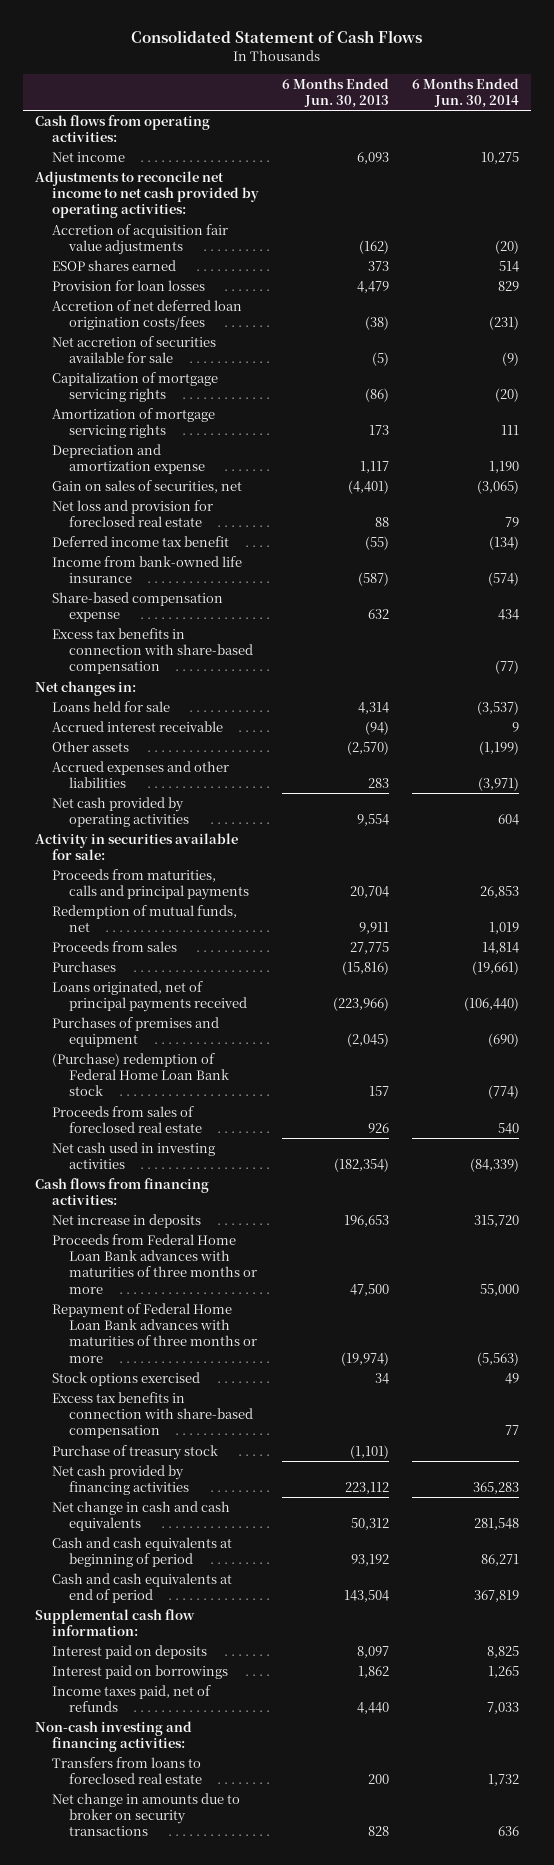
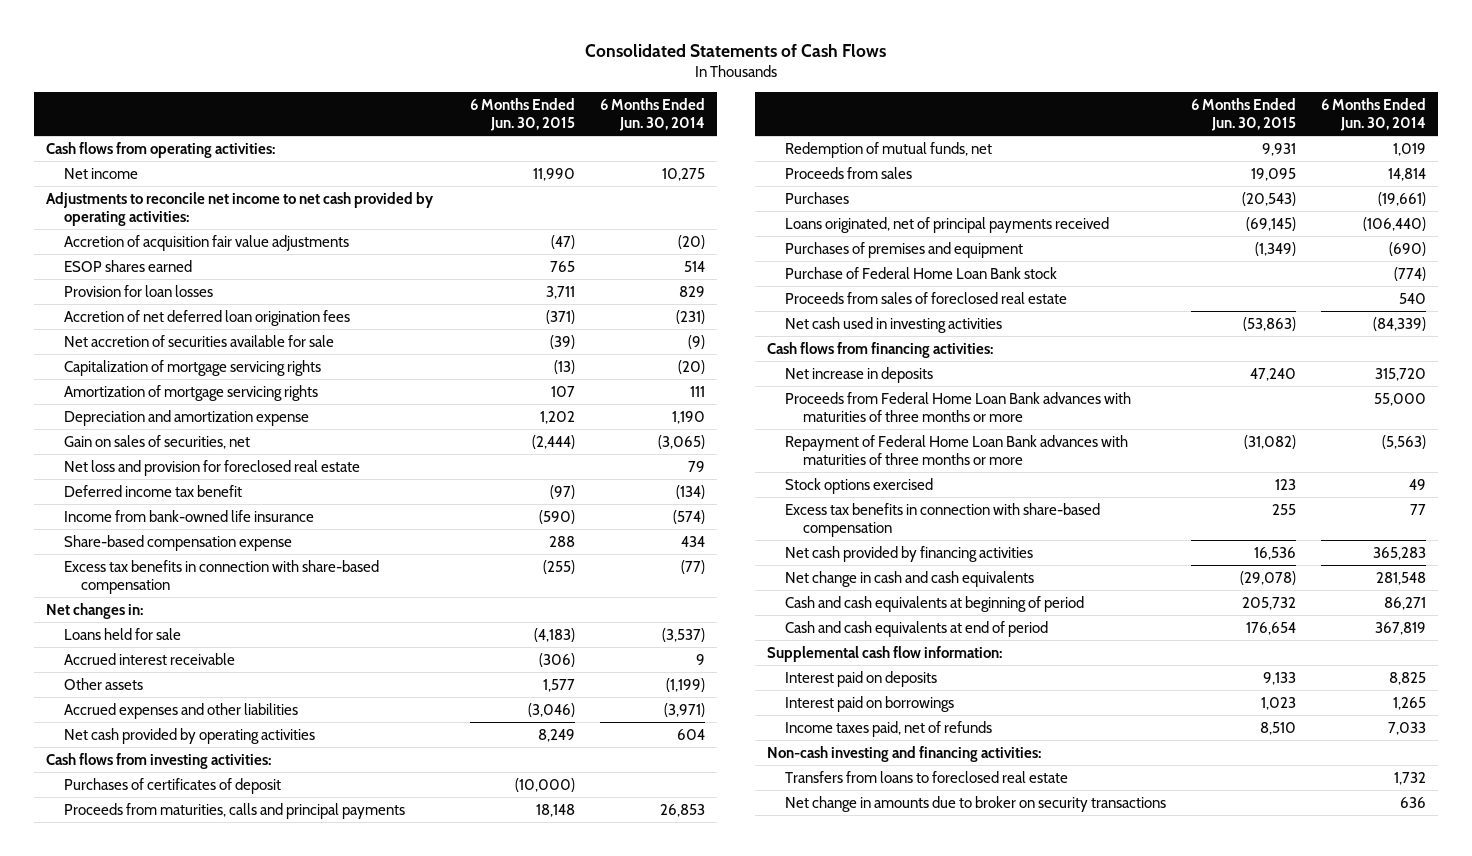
[130,30,422,44] Consolidated Statement of Cash Flows -> [584,43,886,57] Consolidated Statements of Cash Flows
[282,77,390,109] 6 Months Ended Jun. 30, 2013 -> none
none -> [469,97,575,132] 6 Months Ended Jun. 30, 2015
[51,299,242,331] Accretion of net deferred loan origination costs/fees -> [63,309,350,326] Accretion of net deferred loan origination fees
[34,832,238,861] Activity in securities available for sale: -> none
none -> [46,752,272,769] Cash flows from investing activities:
none -> [63,777,281,794] Purchases of certificates of deposit
[51,1052,230,1097] (Purchase) redemption of Federal Home Loan Bank stock -> [784,266,1057,279] Purchase of Federal Home Loan Bank stock
[51,1444,218,1460] Purchase of treasury stock -> none

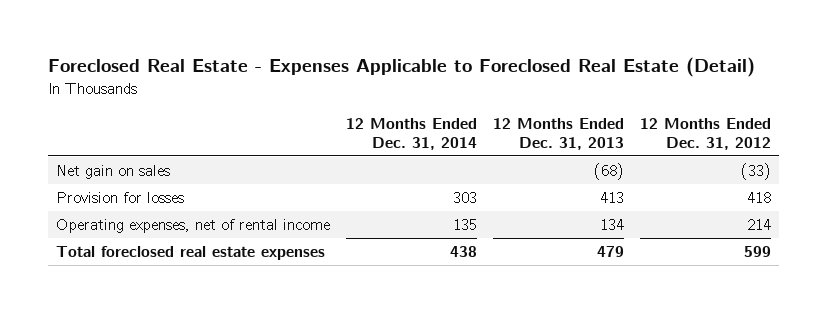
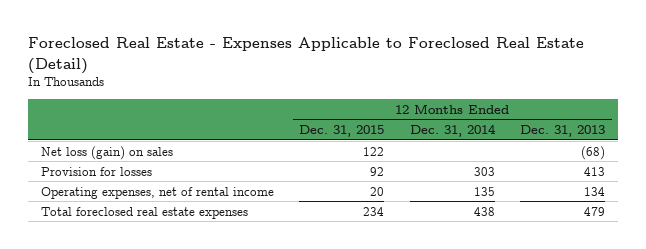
[639,117,771,150] 12 Months Ended Dec. 31, 2012 -> none
none -> [299,125,385,138] Dec. 31, 2015
[55,164,170,179] Net gain on sales -> [40,145,173,160] Net loss (gain) on sales

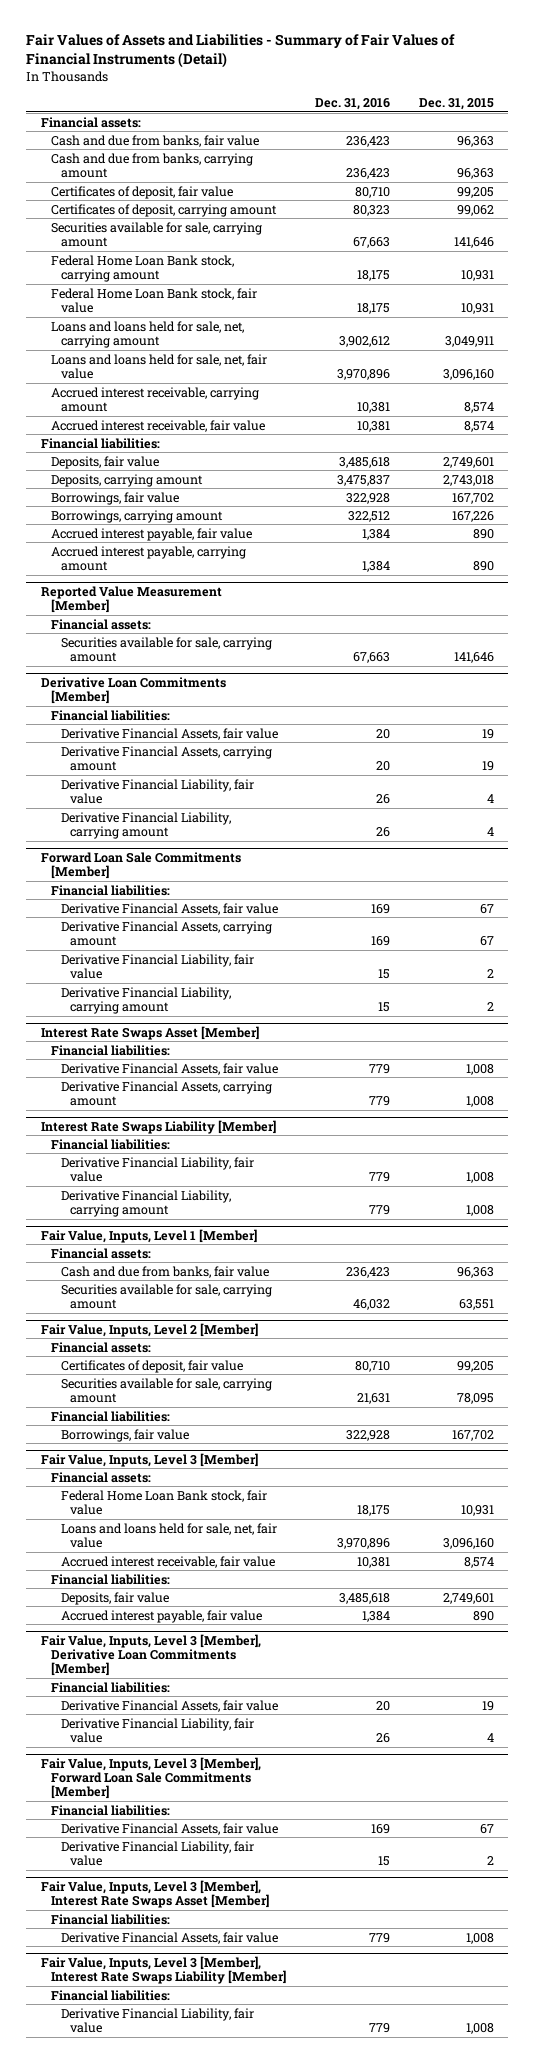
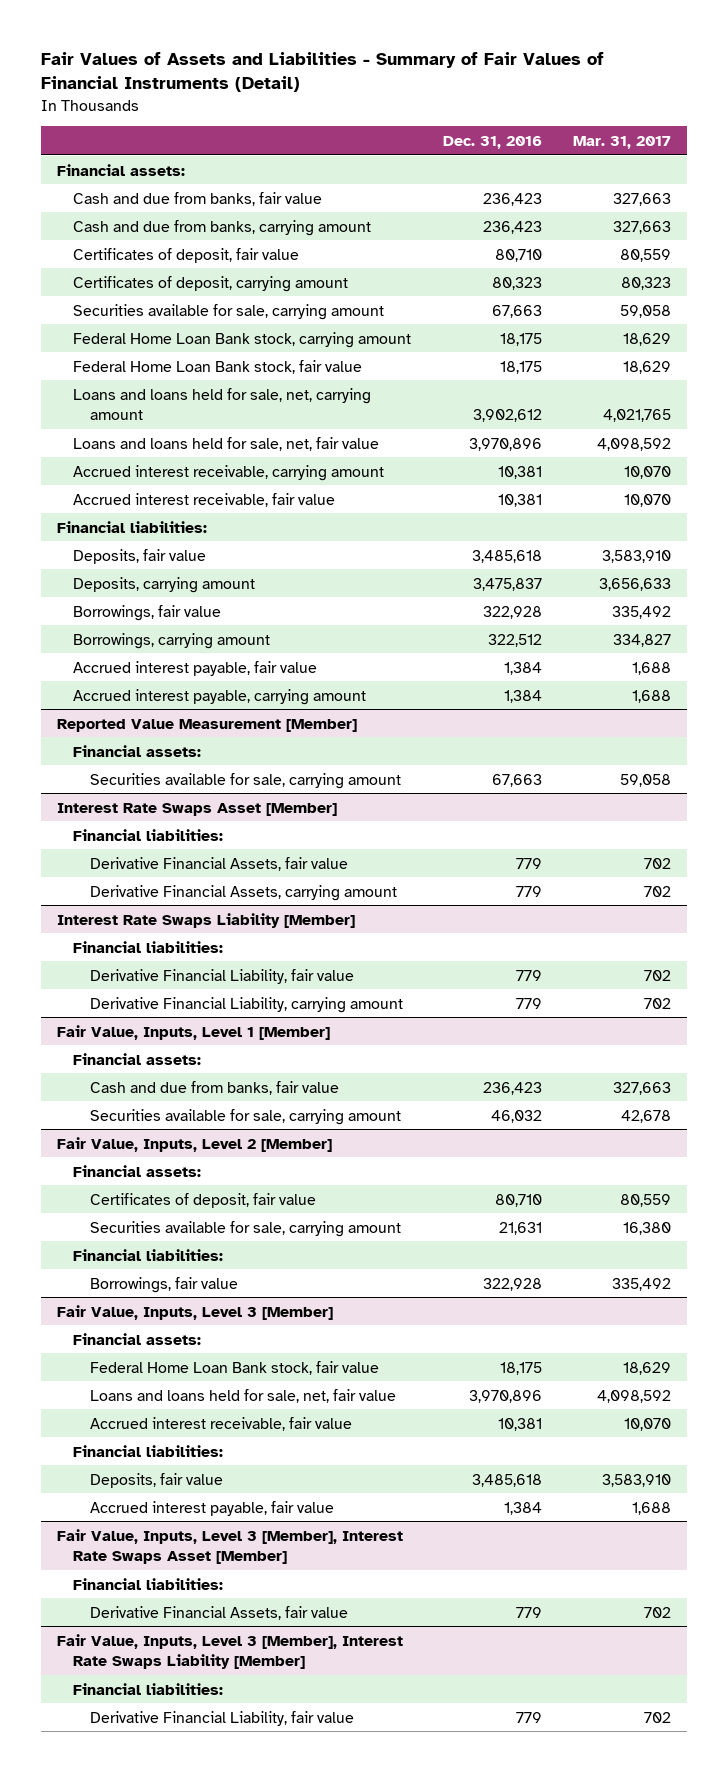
[418,97,494,110] Dec. 31, 2015 -> none
none -> [572,135,671,149] Mar. 31, 2017
[40,676,226,705] Derivative Loan Commitments [Member] -> none
[50,709,170,721] Financial liabilities: -> none
[60,727,278,740] Derivative Financial Assets, fair value -> none
[60,745,272,771] Derivative Financial Assets, carrying amount -> none
[60,778,254,804] Derivative Financial Liability, fair value -> none
[60,811,231,839] Derivative Financial Liability, carrying amount -> none
[40,851,241,880] Forward Loan Sale Commitments [Member] -> none
[50,884,170,896] Financial liabilities: -> none
[60,902,278,915] Derivative Financial Assets, fair value -> none
[60,920,272,946] Derivative Financial Assets, carrying amount -> none
[60,953,254,979] Derivative Financial Liability, fair value -> none
[60,986,231,1014] Derivative Financial Liability, carrying amount -> none
[40,1633,261,1677] Fair Value, Inputs, Level 3 [Member], Derivative Loan Commitments [Member] -> none
[50,1681,170,1693] Financial liabilities: -> none
[60,1699,278,1712] Derivative Financial Assets, fair value -> none
[60,1717,254,1743] Derivative Financial Liability, fair value -> none
[40,1756,261,1800] Fair Value, Inputs, Level 3 [Member], Forward Loan Sale Commitments [Member] -> none
[50,1804,170,1816] Financial liabilities: -> none
[60,1822,278,1835] Derivative Financial Assets, fair value -> none
[60,1840,254,1866] Derivative Financial Liability, fair value -> none

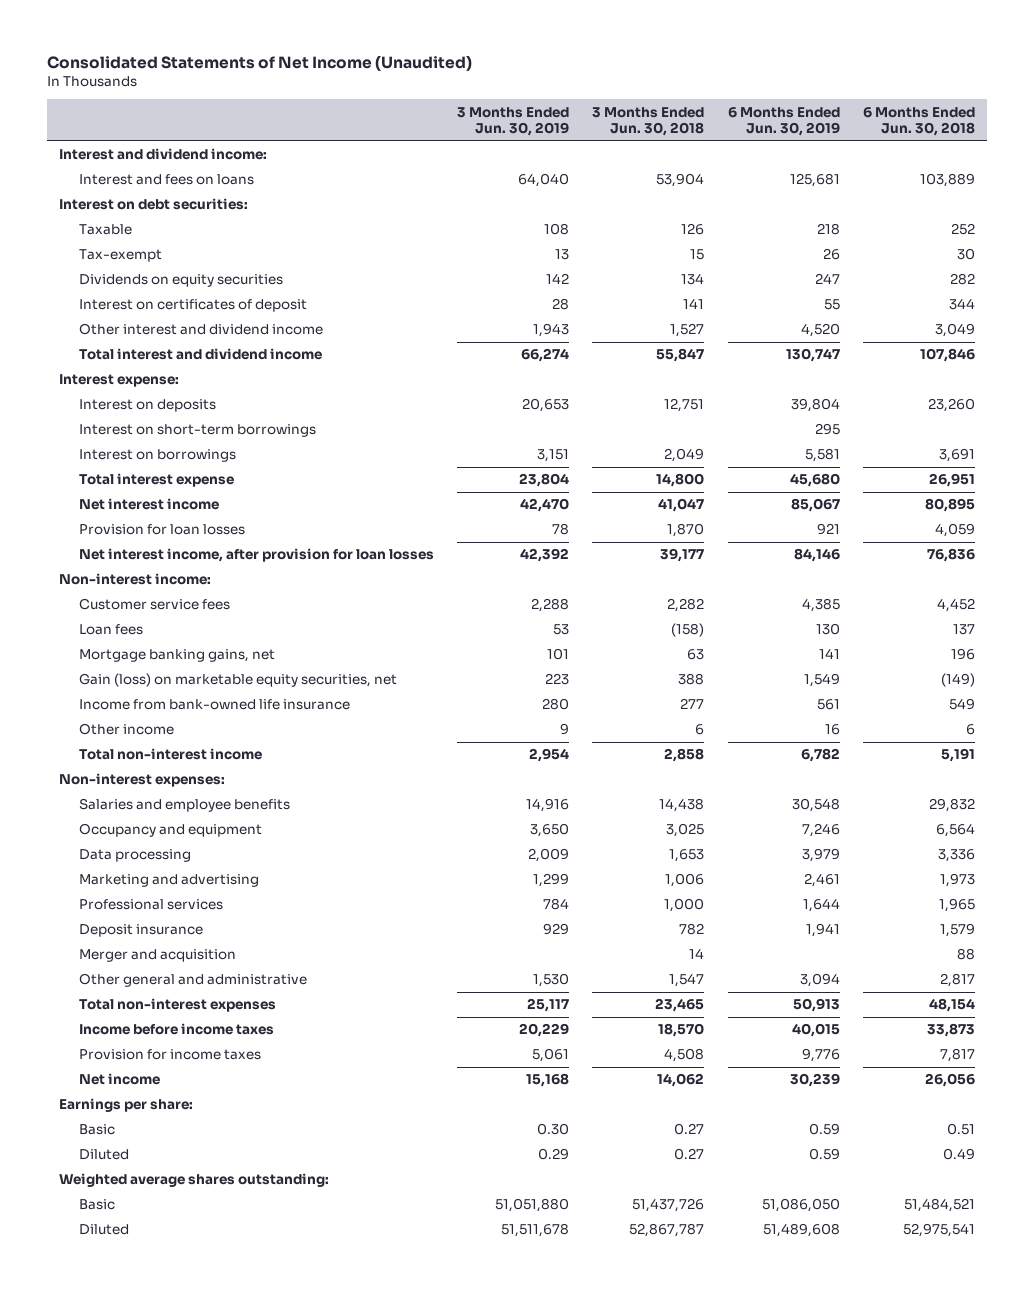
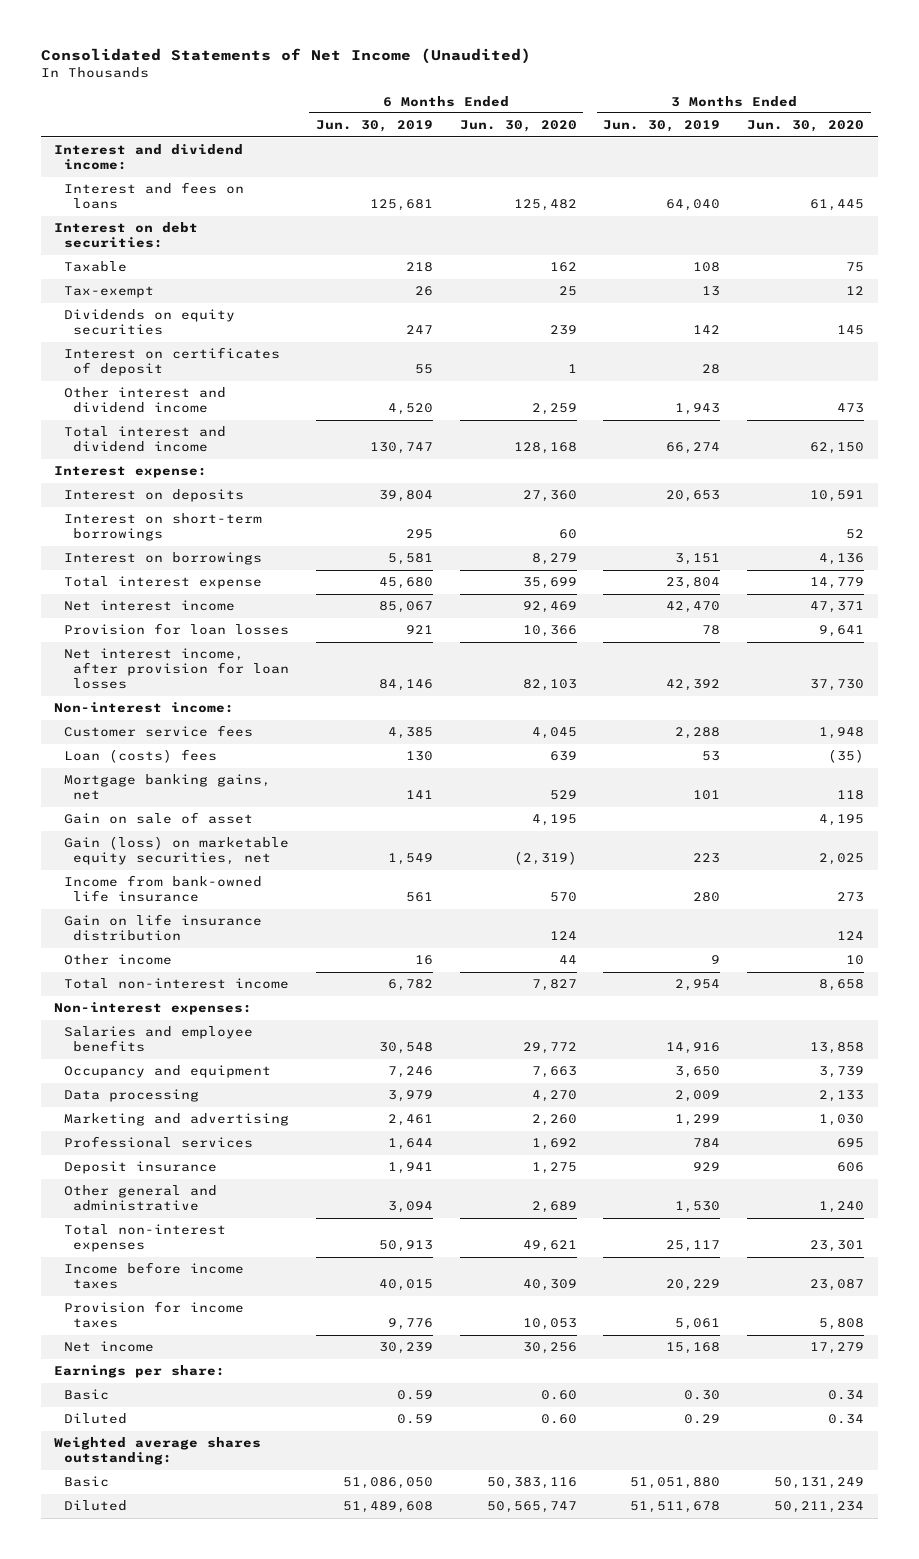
[592,106,705,136] 3 Months Ended Jun. 30, 2018 -> none
[862,106,975,136] 6 Months Ended Jun. 30, 2018 -> none
none -> [459,120,577,133] Jun. 30, 2020
none -> [747,120,865,133] Jun. 30, 2020
[78,624,143,636] Loan fees -> [63,749,217,764] Loan (costs) fees
none -> [63,812,253,825] Gain on sale of asset
none -> [63,914,262,942] Gain on life insurance distribution
[78,949,236,963] Merger and acquisition -> none

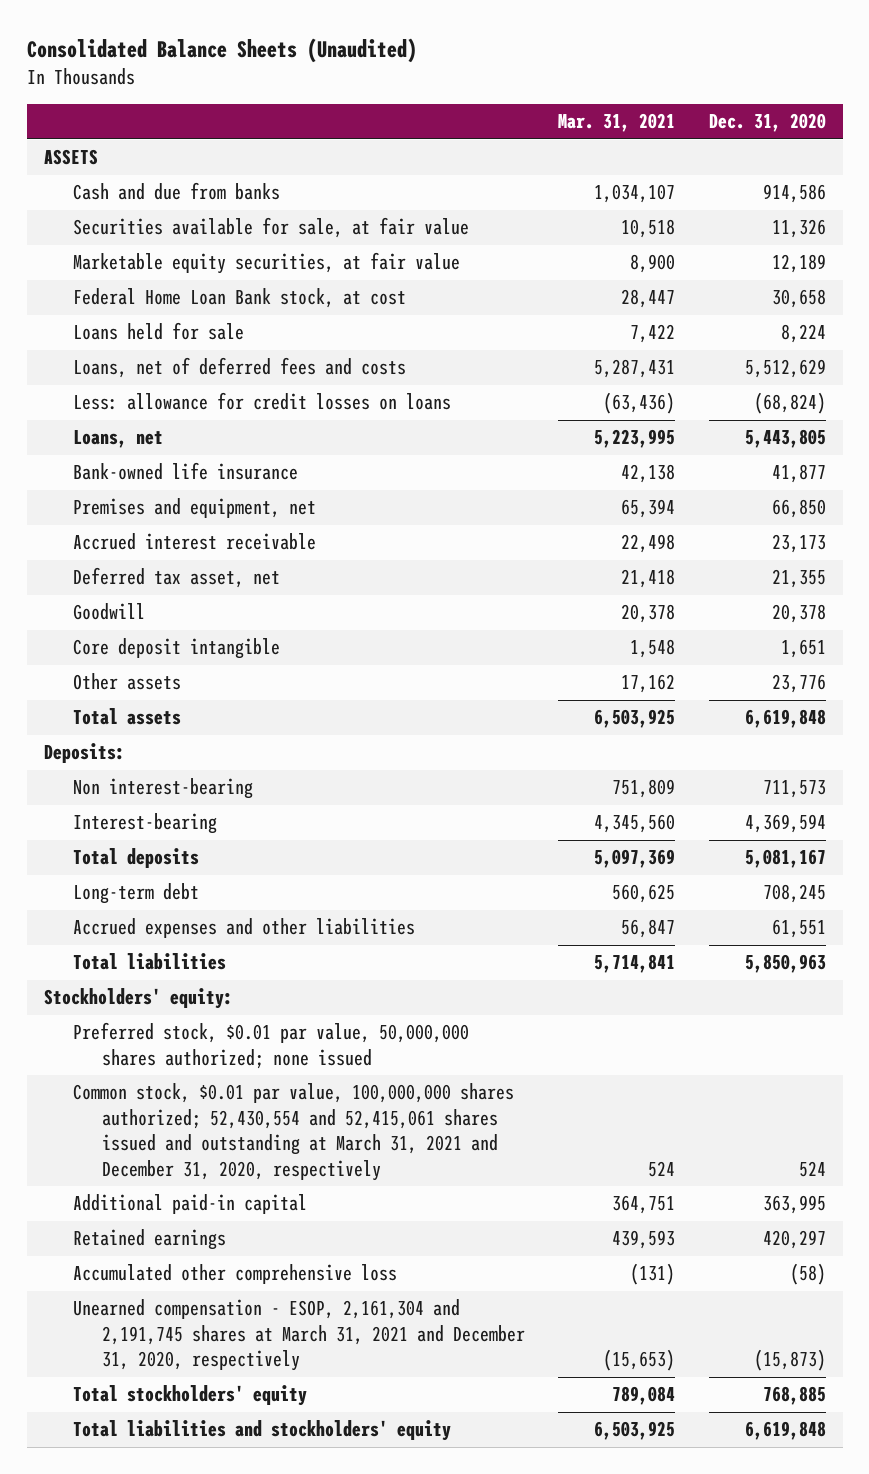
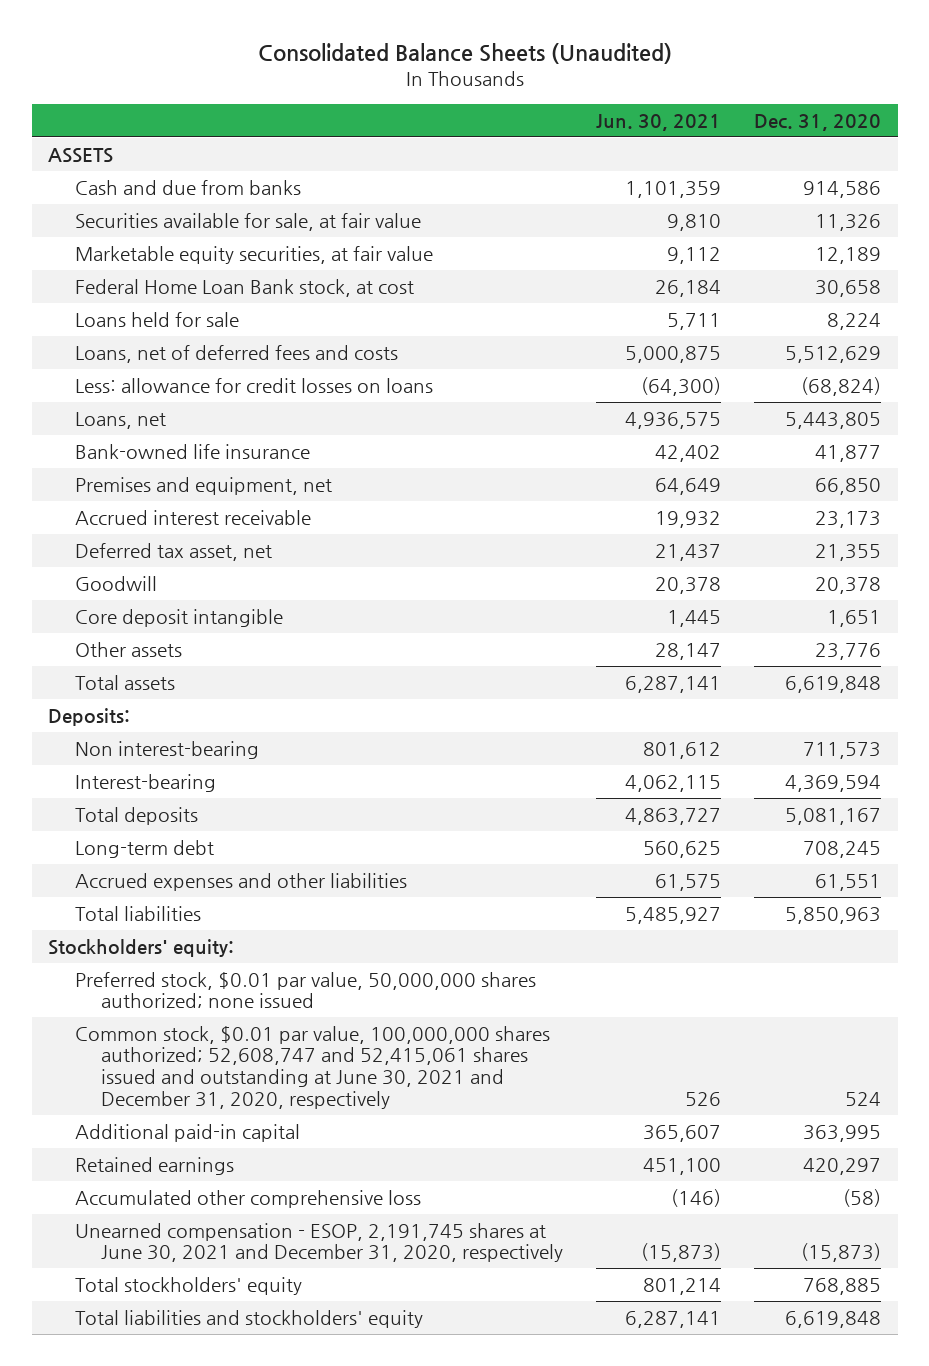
[558,113,676,133] Mar. 31, 2021 -> none
none -> [595,113,721,131] Jun. 30, 2021
[72,1083,514,1181] Common stock, $0.01 par value, 100,000,000 shares authorized; 52,430,554 and 52,415,061 shares issued and outstanding at March 31, 2021 and December 31, 2020, respectively -> [74,1025,550,1109] Common stock, $0.01 par value, 100,000,000 shares authorized; 52,608,747 and 52,415,061 shares issued and outstanding at June 30, 2021 and December 31, 2020, respectively
[72,1299,525,1372] Unearned compensation - ESOP, 2,161,304 and 2,191,745 shares at March 31, 2021 and December 31, 2020, respectively -> [74,1222,563,1263] Unearned compensation - ESOP, 2,191,745 shares at June 30, 2021 and December 31, 2020, respectively

